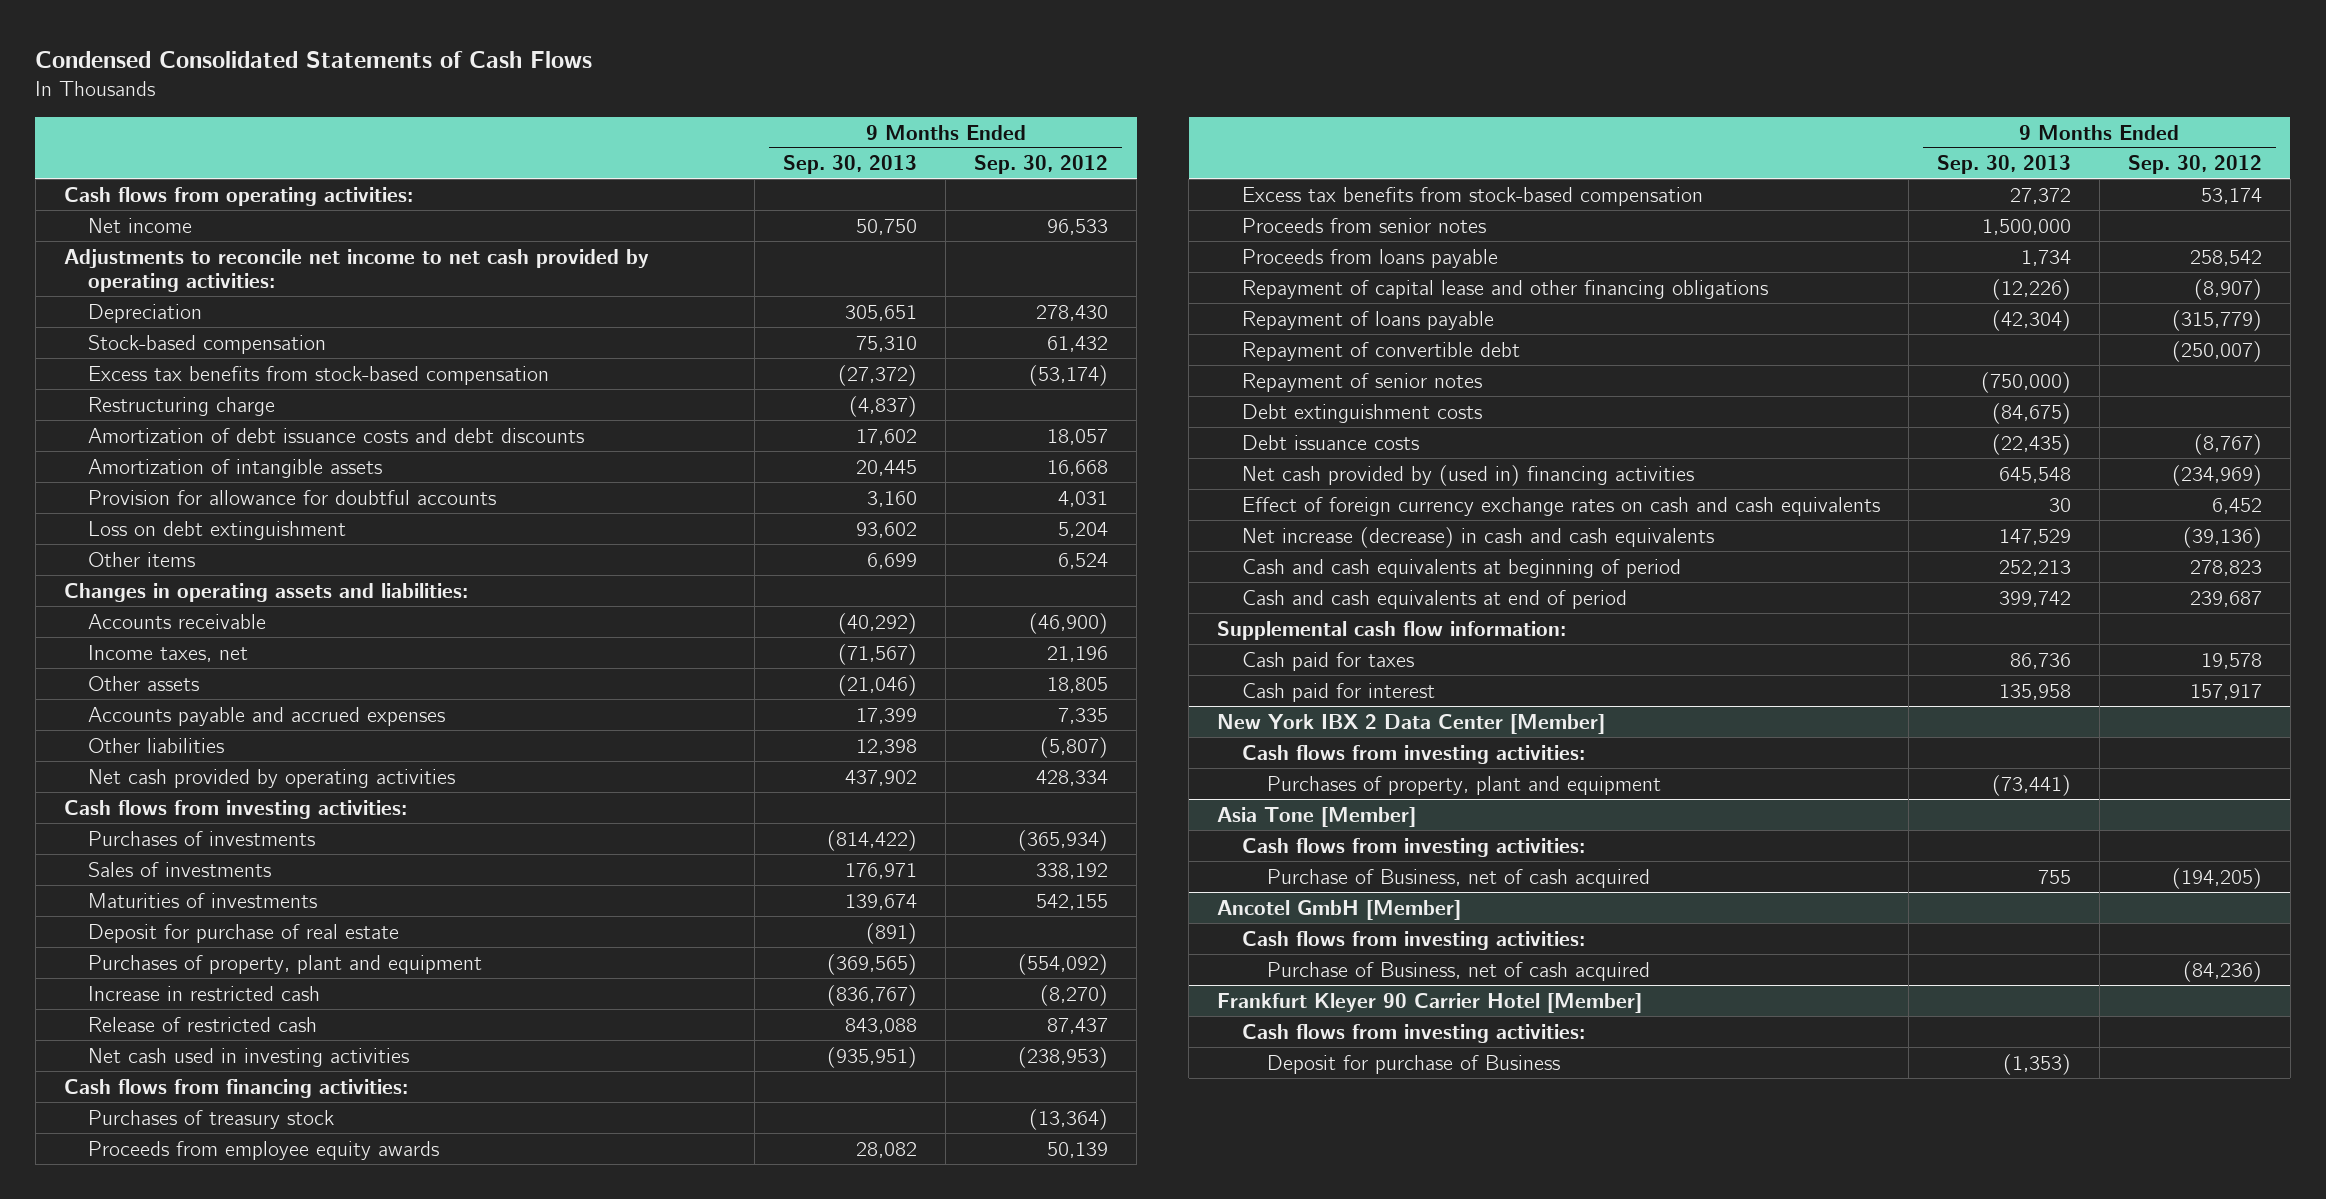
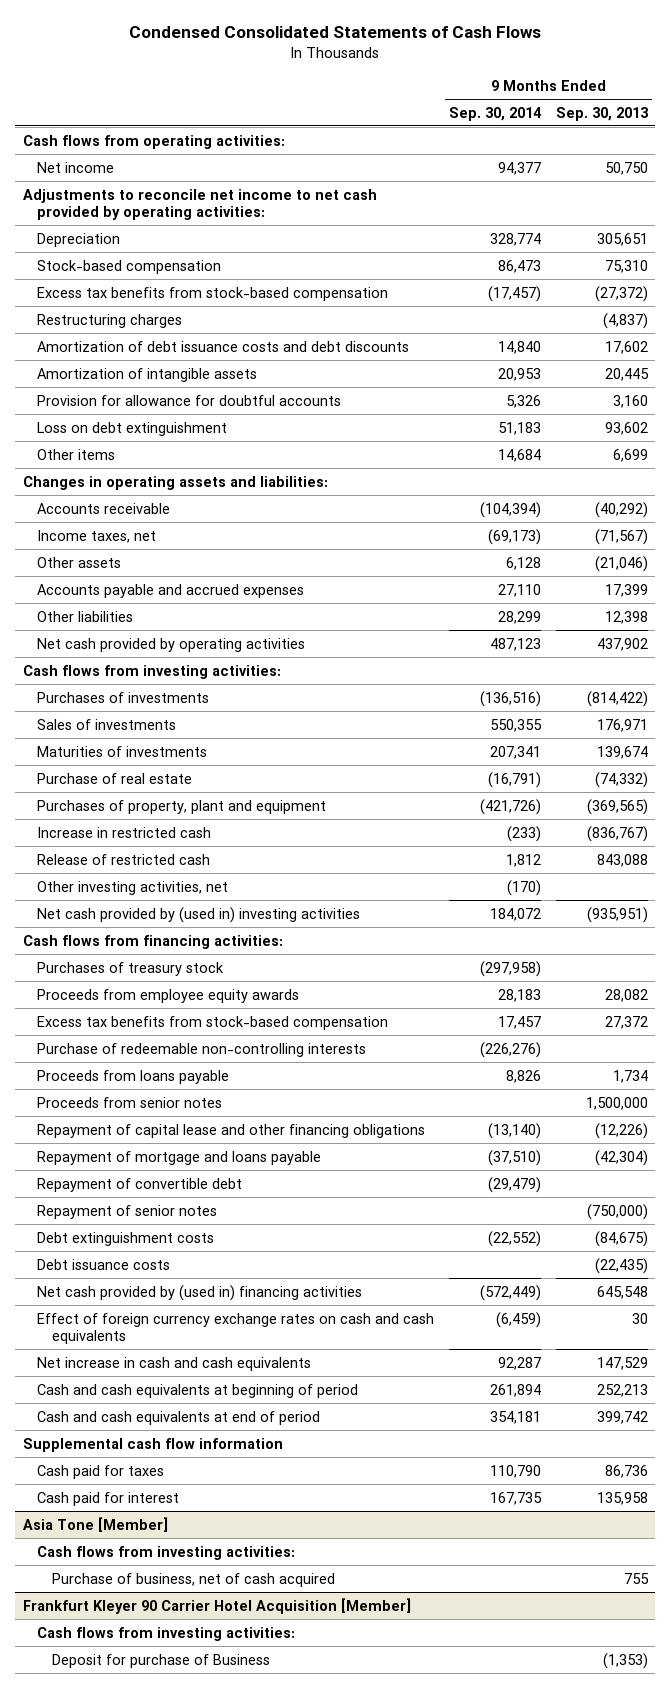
[974,155,1109,175] Sep. 30, 2012 -> none
none -> [449,106,542,121] Sep. 30, 2014
[88,396,276,416] Restructuring charge -> [37,313,183,328] Restructuring charges
[88,923,400,943] Deposit for purchase of real estate -> [37,772,193,784] Purchase of real estate
[866,922,918,944] (891) -> [594,771,648,788] (74,332)
none -> [37,880,229,895] Other investing activities, net
[88,1047,410,1067] Net cash used in investing activities -> [37,906,361,923] Net cash provided by (used in) investing activities
none -> [37,1042,367,1057] Purchase of redeemable non-controlling interests
[1242,217,1487,233] Proceeds from senior notes -> [37,1096,223,1108] Proceeds from senior notes
[1242,310,1495,330] Repayment of loans payable -> [37,1150,322,1165] Repayment of mortgage and loans payable
[1242,526,1715,548] Net increase (decrease) in cash and cash equivalents -> [37,1356,312,1371] Net increase in cash and cash equivalents
[1217,620,1567,640] Supplemental cash flow information: -> [22,1437,283,1452] Supplemental cash flow information
[1217,713,1606,734] New York IBX 2 Data Center [Member] -> none
[1242,744,1586,764] Cash flows from investing activities: -> none
[1266,775,1661,795] Purchases of property, plant and equipment -> none
[1217,899,1462,920] Ancotel GmbH [Member] -> none
[1242,930,1586,950] Cash flows from investing activities: -> none
[1266,961,1650,981] Purchase of Business, net of cash acquired -> none
[1266,868,1650,888] Purchase of Business, net of cash acquired -> [52,1572,336,1587] Purchase of business, net of cash acquired
[1217,992,1643,1013] Frankfurt Kleyer 90 Carrier Hotel [Member] -> [22,1597,411,1614] Frankfurt Kleyer 90 Carrier Hotel Acquisition [Member]

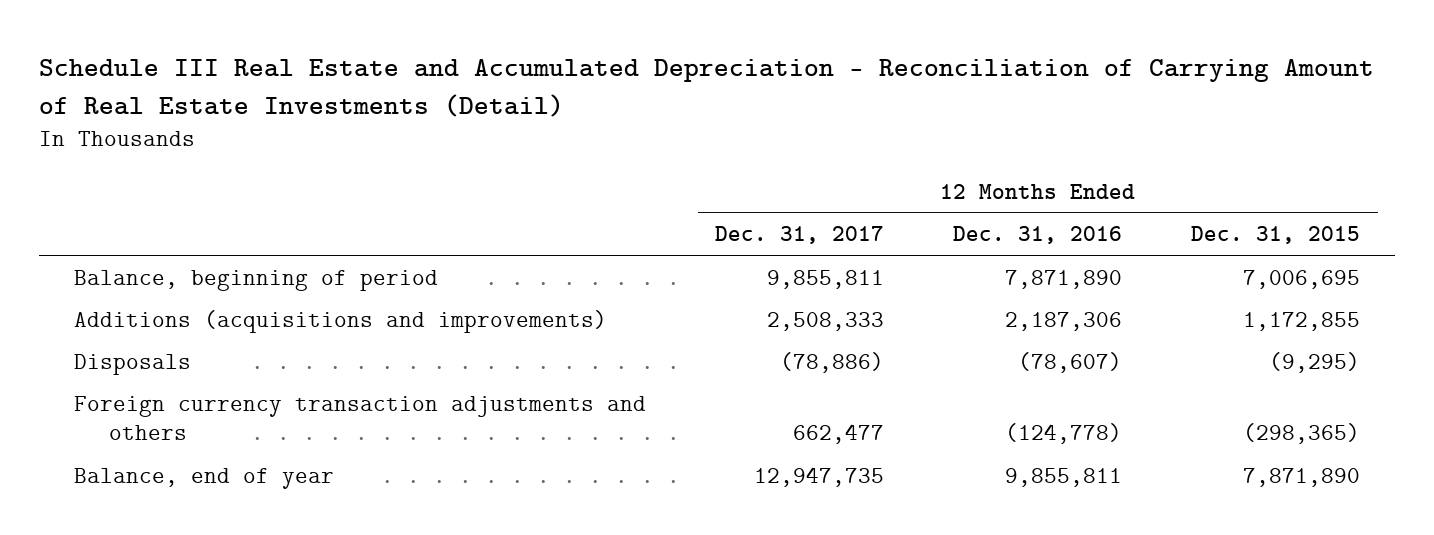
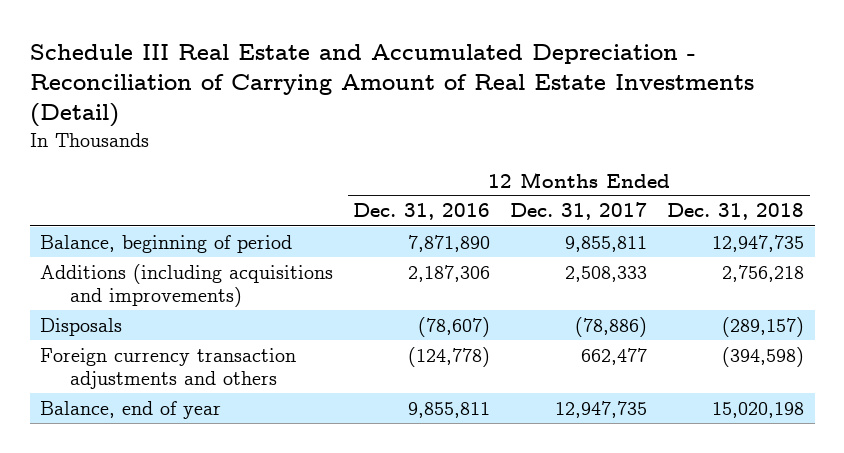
[1191,226,1361,245] Dec. 31, 2015 -> none
none -> [667,203,805,221] Dec. 31, 2018
[73,309,607,333] Additions (acquisitions and improvements) -> [39,263,333,307] Additions (including acquisitions and improvements)

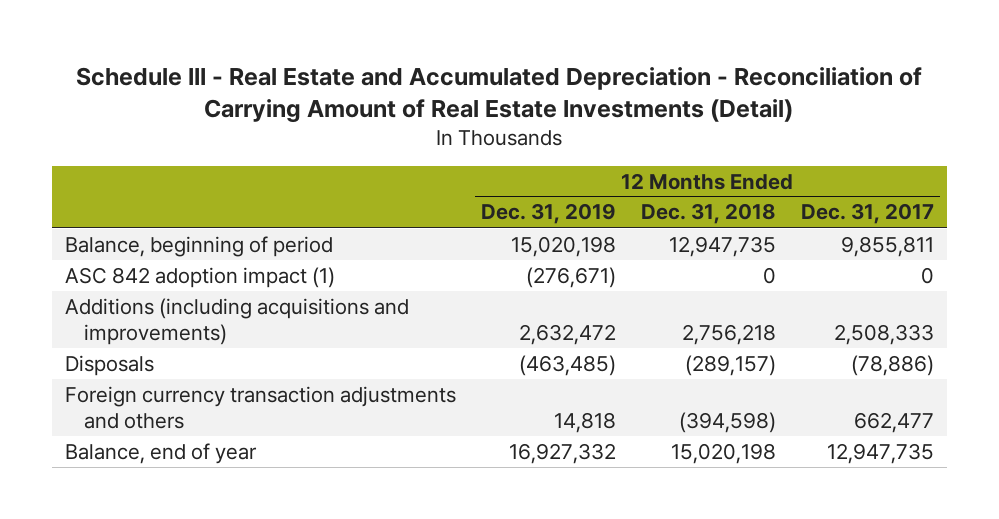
[29,44,754,128] Schedule III Real Estate and Accumulated Depreciation - Reconciliation of Carrying Amount of Real Estate Investments (Detail) -> [76,66,923,123] Schedule III - Real Estate and Accumulated Depreciation - Reconciliation of Carrying Amount of Real Estate Investments (Detail)
[353,203,491,221] Dec. 31, 2016 -> none
none -> [480,203,616,225] Dec. 31, 2019
none -> [64,266,335,288] ASC 842 adoption impact (1)

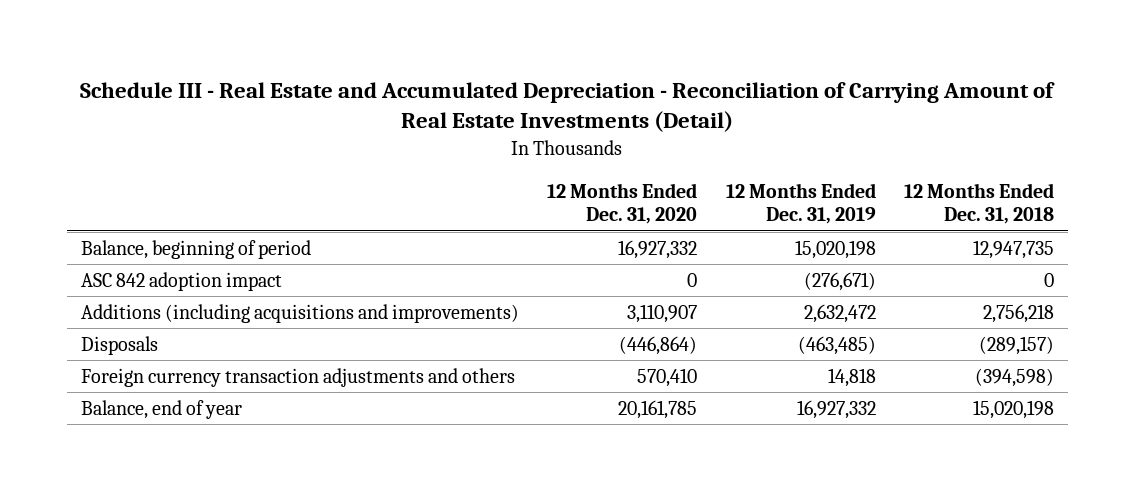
[801,203,935,225] Dec. 31, 2017 -> none
none -> [547,182,698,225] 12 Months Ended Dec. 31, 2020
[64,266,335,288] ASC 842 adoption impact (1) -> [81,271,283,291] ASC 842 adoption impact

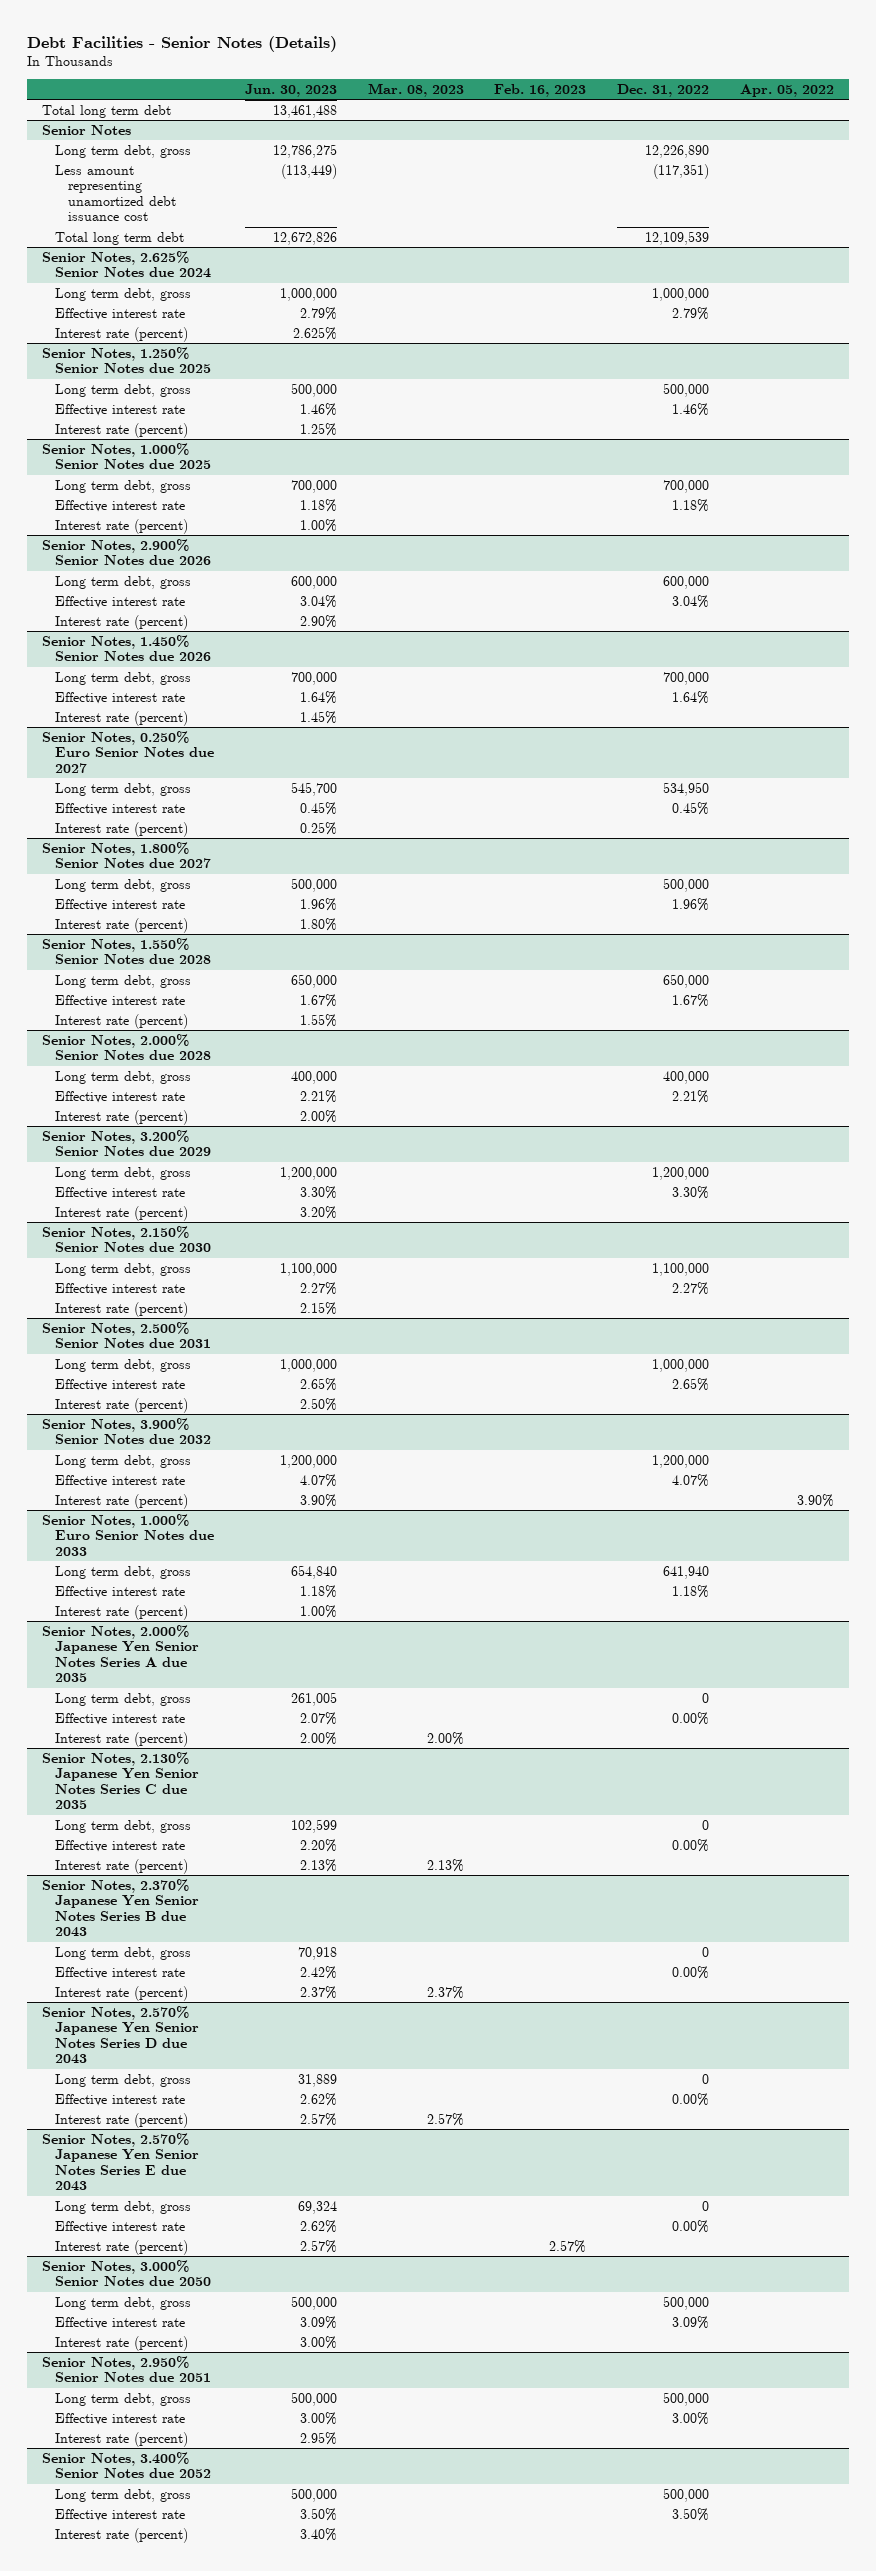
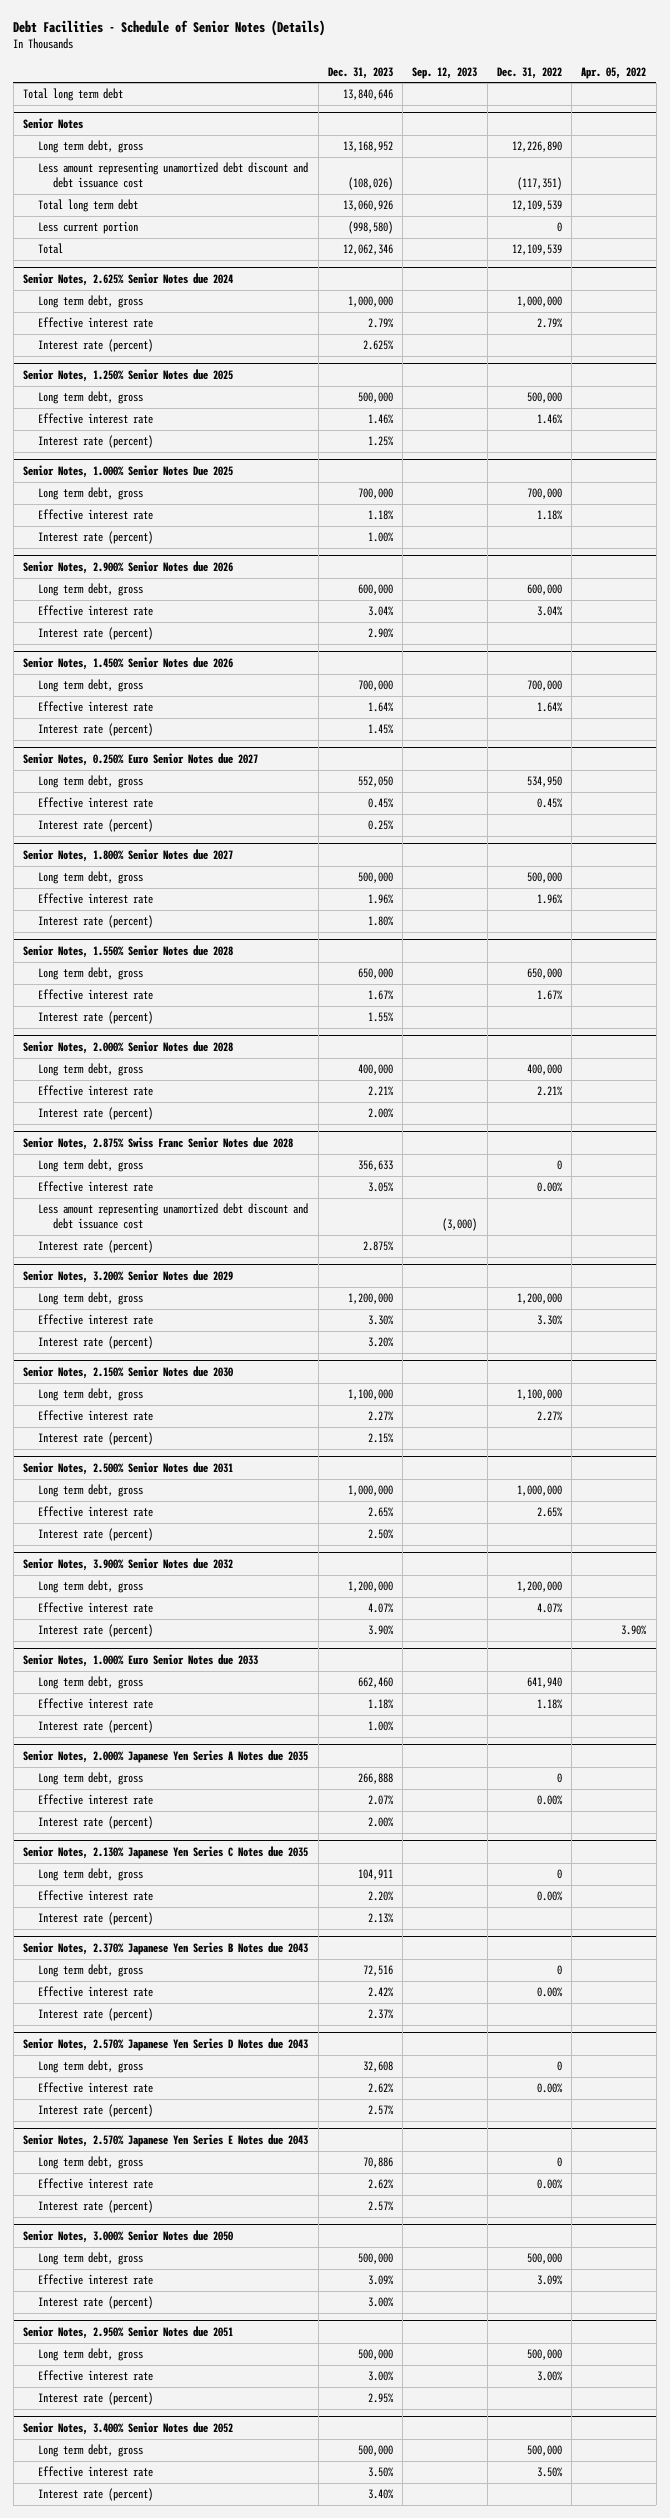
[26,35,337,52] Debt Facilities - Senior Notes (Details) -> [13,20,326,37] Debt Facilities - Schedule of Senior Notes (Details)
[244,83,337,97] Jun. 30, 2023 -> none
[367,82,464,97] Mar. 08, 2023 -> none
[494,83,587,97] Feb. 16, 2023 -> none
none -> [327,66,393,79] Dec. 31, 2023
none -> [412,66,478,79] Sep. 12, 2023
[55,164,177,222] Less amount representing unamortized debt issuance cost -> [38,162,309,189] Less amount representing unamortized debt discount and debt issuance cost
none -> [38,221,139,235] Less current portion
none -> [38,243,64,255] Total
[42,442,212,470] Senior Notes, 1.000% Senior Notes due 2025 -> [23,464,234,478] Senior Notes, 1.000% Senior Notes Due 2025
none -> [23,1136,294,1150] Senior Notes, 2.875% Swiss Franc Senior Notes due 2028
none -> [38,1159,144,1173] Long term debt, gross
none -> [38,1181,154,1193] Effective interest rate
none -> [38,1203,309,1230] Less amount representing unamortized debt discount and debt issuance cost
none -> [38,1240,154,1254] Interest rate (percent)
[42,1624,200,1683] Senior Notes, 2.000% Japanese Yen Senior Notes Series A due 2035 -> [23,1749,309,1763] Senior Notes, 2.000% Japanese Yen Series A Notes due 2035
[42,1751,200,1810] Senior Notes, 2.130% Japanese Yen Senior Notes Series C due 2035 -> [23,1845,309,1859] Senior Notes, 2.130% Japanese Yen Series C Notes due 2035
[42,1878,200,1938] Senior Notes, 2.370% Japanese Yen Senior Notes Series B due 2043 -> [23,1941,309,1955] Senior Notes, 2.370% Japanese Yen Series B Notes due 2043
[42,2005,200,2065] Senior Notes, 2.570% Japanese Yen Senior Notes Series D due 2043 -> [23,2037,309,2051] Senior Notes, 2.570% Japanese Yen Series D Notes due 2043
[42,2132,200,2192] Senior Notes, 2.570% Japanese Yen Senior Notes Series E due 2043 -> [23,2133,309,2147] Senior Notes, 2.570% Japanese Yen Series E Notes due 2043

